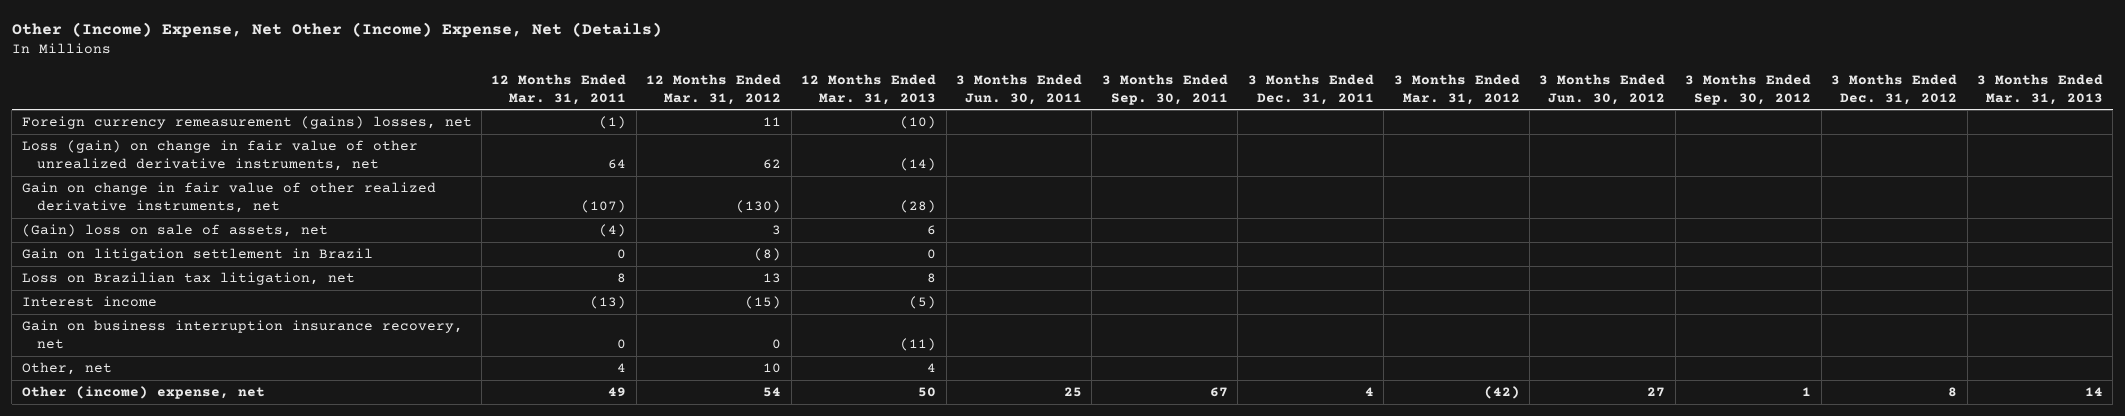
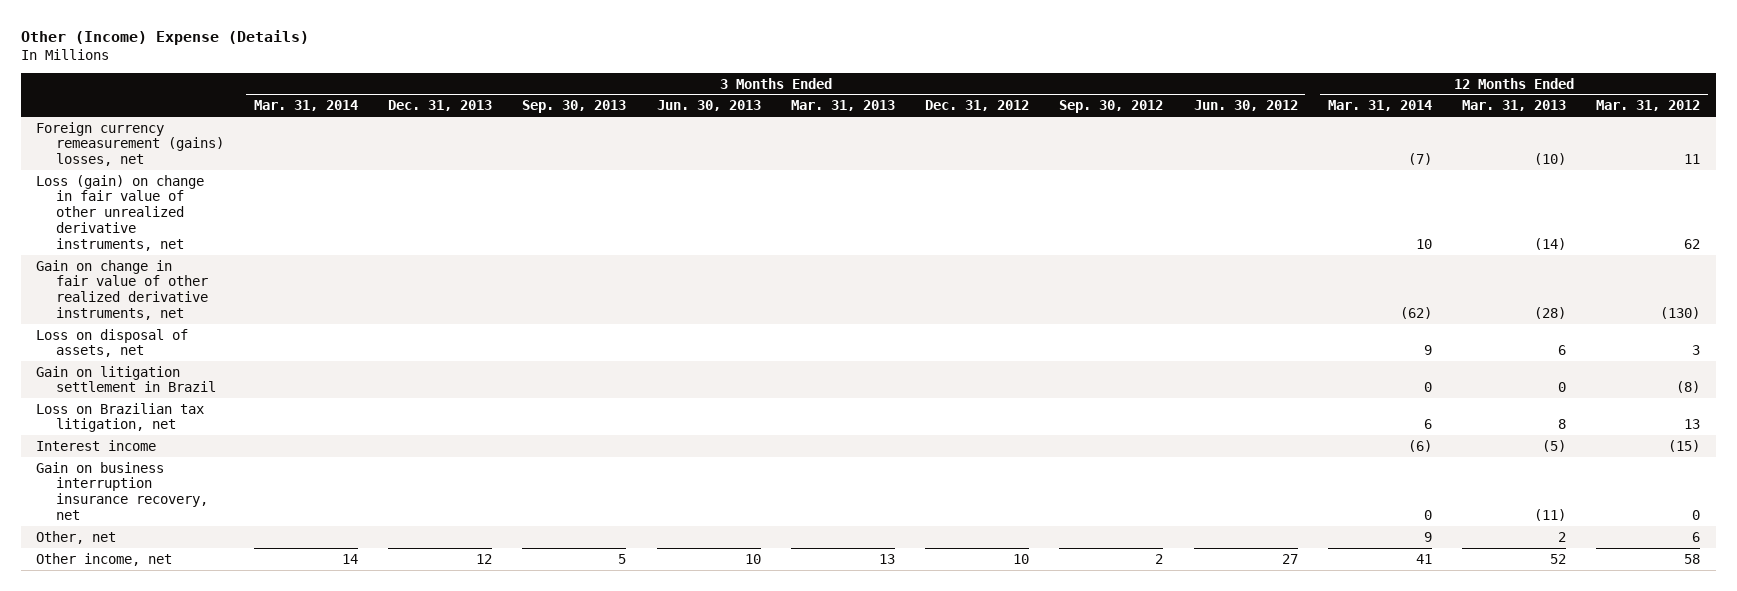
[11,21,662,38] Other (Income) Expense, Net Other (Income) Expense, Net (Details) -> [21,29,310,45] Other (Income) Expense (Details)
[491,73,627,105] 12 Months Ended Mar. 31, 2011 -> none
[955,73,1082,105] 3 Months Ended Jun. 30, 2011 -> none
[1101,73,1228,105] 3 Months Ended Sep. 30, 2011 -> none
[1247,73,1374,105] 3 Months Ended Dec. 31, 2011 -> none
[1393,73,1520,105] 3 Months Ended Mar. 31, 2012 -> none
none -> [253,100,358,112] Mar. 31, 2014
none -> [388,100,493,112] Dec. 31, 2013
none -> [522,100,627,114] Sep. 30, 2013
none -> [656,100,761,112] Jun. 30, 2013
none -> [1327,100,1432,112] Mar. 31, 2014
[21,224,328,238] (Gain) loss on sale of assets, net -> [36,328,189,358] Loss on disposal of assets, net
[763,363,782,374] 10 -> [1692,531,1701,542] 6
[927,363,937,373] 4 -> [1558,531,1567,542] 2
[21,386,265,400] Other (income) expense, net -> [36,552,173,566] Other income, net
[763,387,782,398] 54 -> [1684,553,1701,564] 58
[918,387,937,398] 50 -> [1550,553,1567,564] 52
[1802,387,1812,397] 1 -> [1155,553,1164,564] 2
[1948,387,1958,398] 8 -> [1013,553,1030,564] 10
[2084,387,2103,397] 14 -> [878,553,895,564] 13

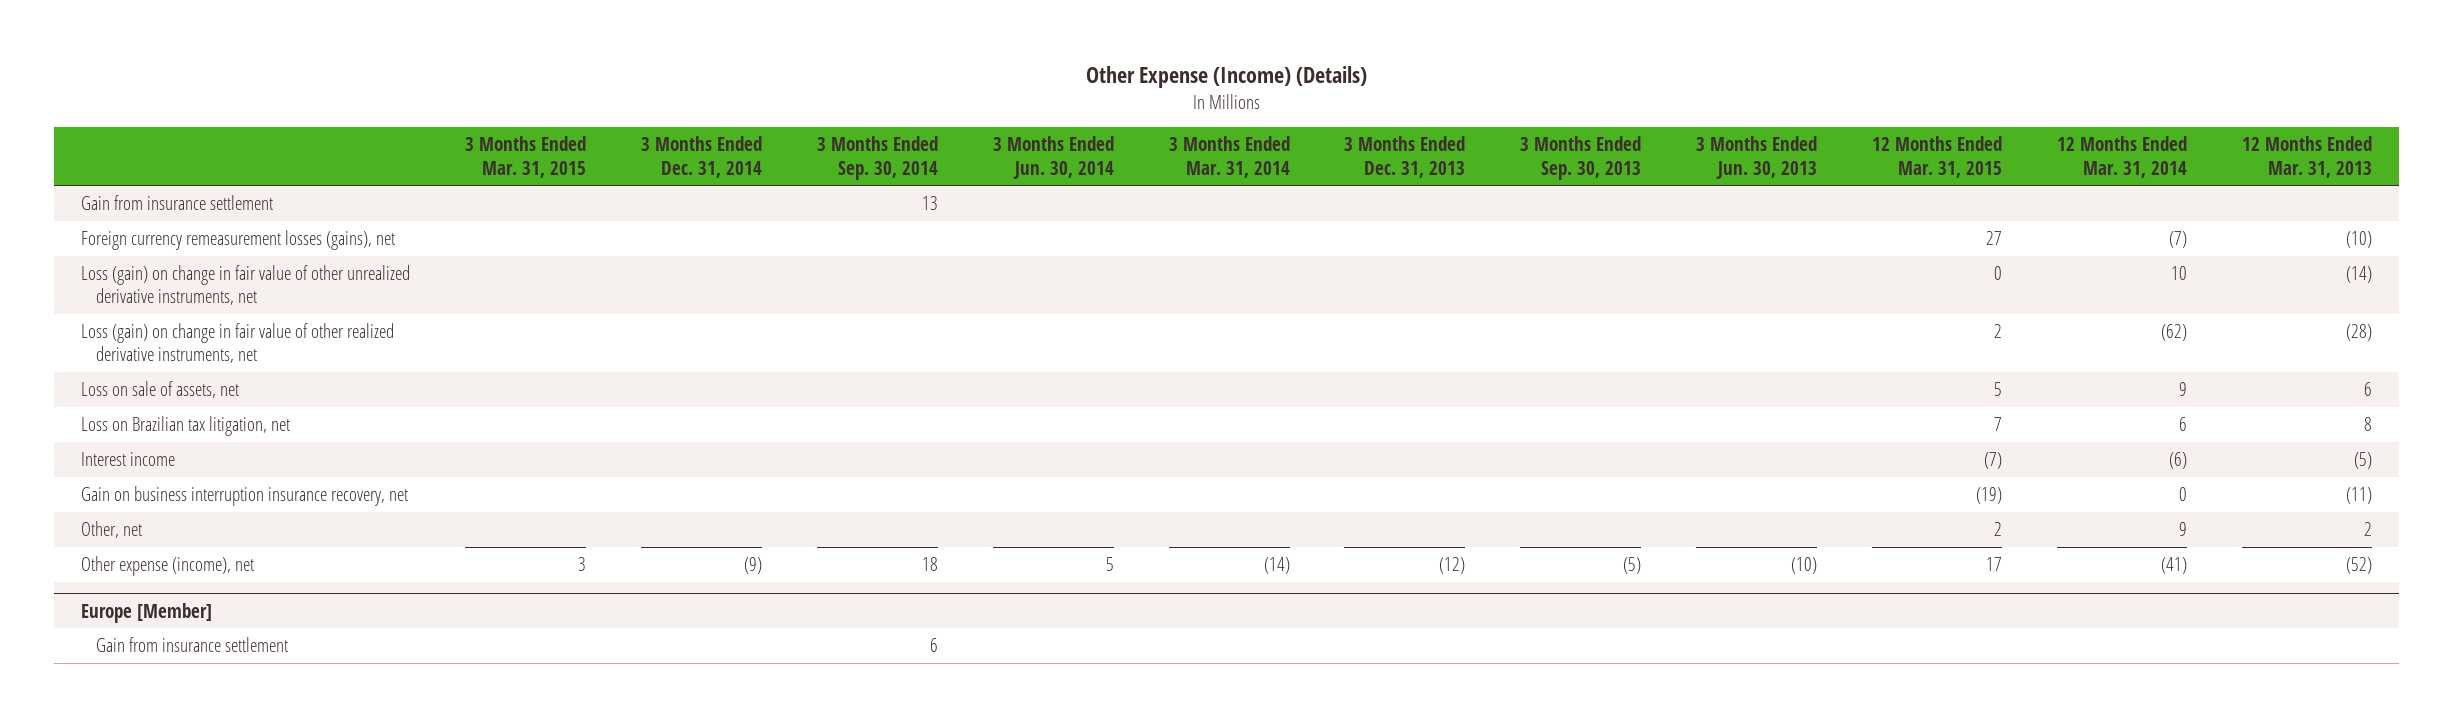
[21,29,310,45] Other (Income) Expense (Details) -> [1085,66,1367,89] Other Expense (Income) (Details)
[790,100,895,112] Mar. 31, 2013 -> none
[925,100,1030,112] Dec. 31, 2012 -> none
[1059,100,1164,114] Sep. 30, 2012 -> none
[1193,100,1298,112] Jun. 30, 2012 -> none
[1596,100,1701,112] Mar. 31, 2012 -> none
none -> [464,136,586,178] 3 Months Ended Mar. 31, 2015
none -> [640,136,762,178] 3 Months Ended Dec. 31, 2014
none -> [816,136,938,180] 3 Months Ended Sep. 30, 2014
none -> [992,136,1114,179] 3 Months Ended Jun. 30, 2014
none -> [1872,136,2003,178] 12 Months Ended Mar. 31, 2015
none -> [81,194,274,210] Gain from insurance settlement
[36,121,224,167] Foreign currency remeasurement (gains) losses, net -> [81,229,396,250] Foreign currency remeasurement losses (gains), net
[36,365,216,393] Gain on litigation settlement in Brazil -> none
[36,259,208,320] Gain on change in fair value of other realized derivative instruments, net -> [81,322,395,364] Loss (gain) on change in fair value of other realized derivative instruments, net
[36,328,189,358] Loss on disposal of assets, net -> [81,380,240,398] Loss on sale of assets, net
[36,552,173,566] Other income, net -> [81,555,255,576] Other expense (income), net
[341,553,358,564] 14 -> [1263,556,1290,574] (14)
[476,553,493,564] 12 -> [1439,556,1466,574] (12)
[618,553,627,564] 5 -> [1623,556,1642,574] (5)
[744,553,761,564] 10 -> [1791,556,1818,574] (10)
[1415,553,1432,564] 41 -> [2161,556,2188,574] (41)
[1550,553,1567,564] 52 -> [2345,556,2372,574] (52)
none -> [81,602,213,623] Europe [Member]
none -> [95,636,288,652] Gain from insurance settlement

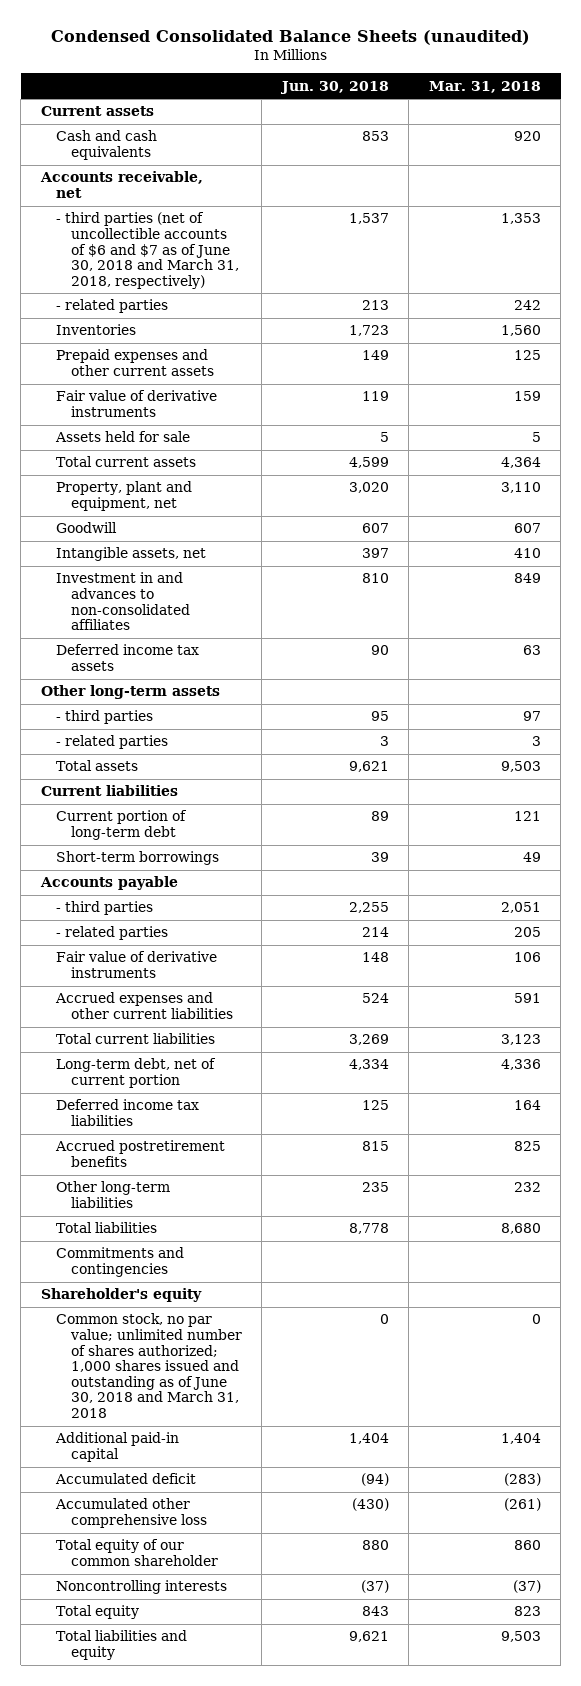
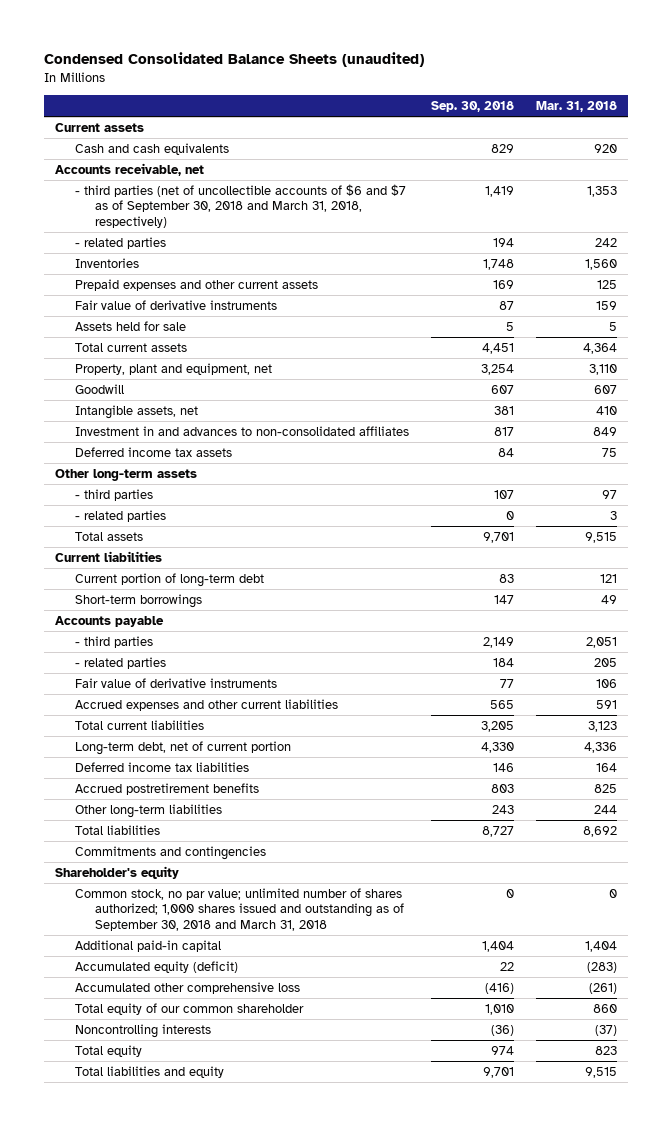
[279,80,389,94] Jun. 30, 2018 -> none
none -> [431,101,515,113] Sep. 30, 2018
[55,212,239,289] - third parties (net of uncollectible accounts of $6 and $7 as of June 30, 2018 and March 31, 2018, respectively) -> [75,184,407,228] - third parties (net of uncollectible accounts of $6 and $7 as of September 30, 2018 and March 31, 2018, respectively)
[522,645,541,656] 63 -> [602,448,618,458] 75
[500,761,541,773] 9,503 -> [585,532,618,544] 9,515
[513,1182,541,1193] 232 -> [594,805,618,815] 244
[500,1223,541,1235] 8,680 -> [583,826,618,838] 8,692
[55,1313,242,1418] Common stock, no par value; unlimited number of shares authorized; 1,000 shares issued and outstanding as of June 30, 2018 and March 31, 2018 -> [75,888,405,931] Common stock, no par value; unlimited number of shares authorized; 1,000 shares issued and outstanding as of September 30, 2018 and March 31, 2018
[54,1473,196,1485] Accumulated deficit -> [75,961,239,974] Accumulated equity (deficit)
[500,1631,541,1643] 9,503 -> [585,1067,618,1079] 9,515

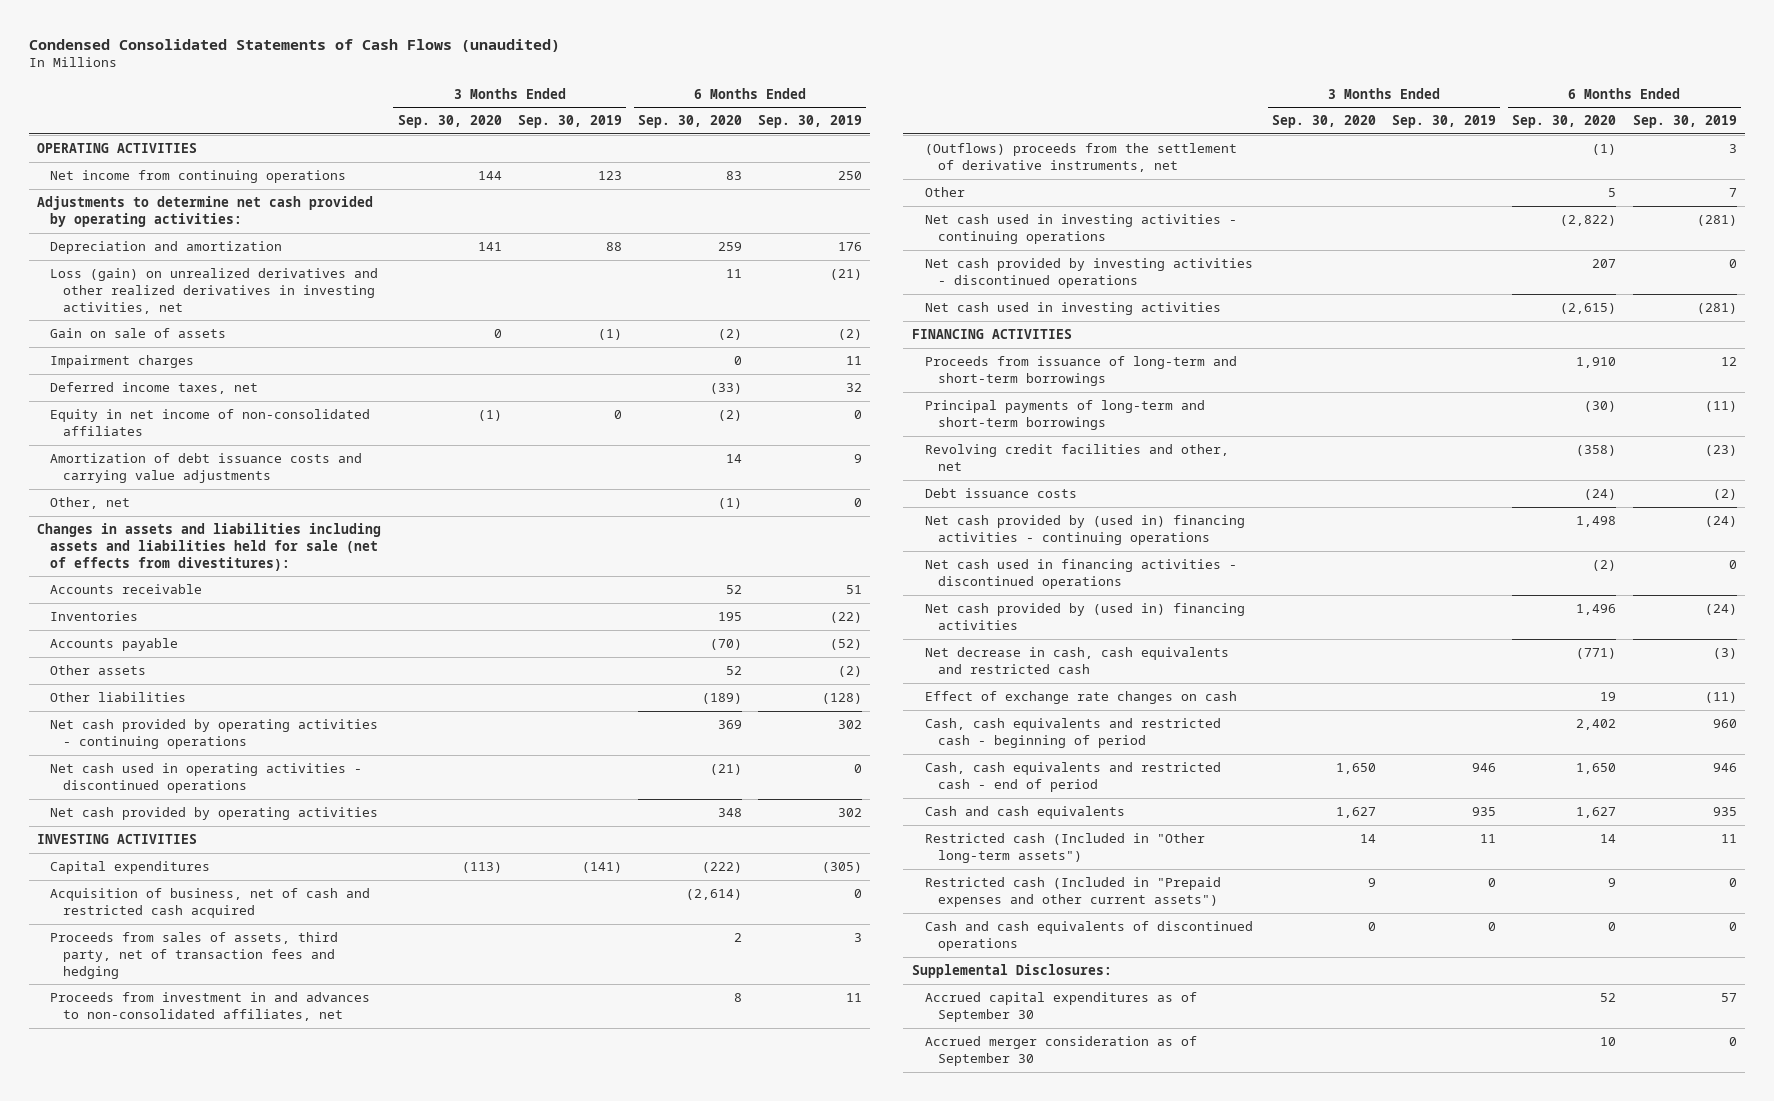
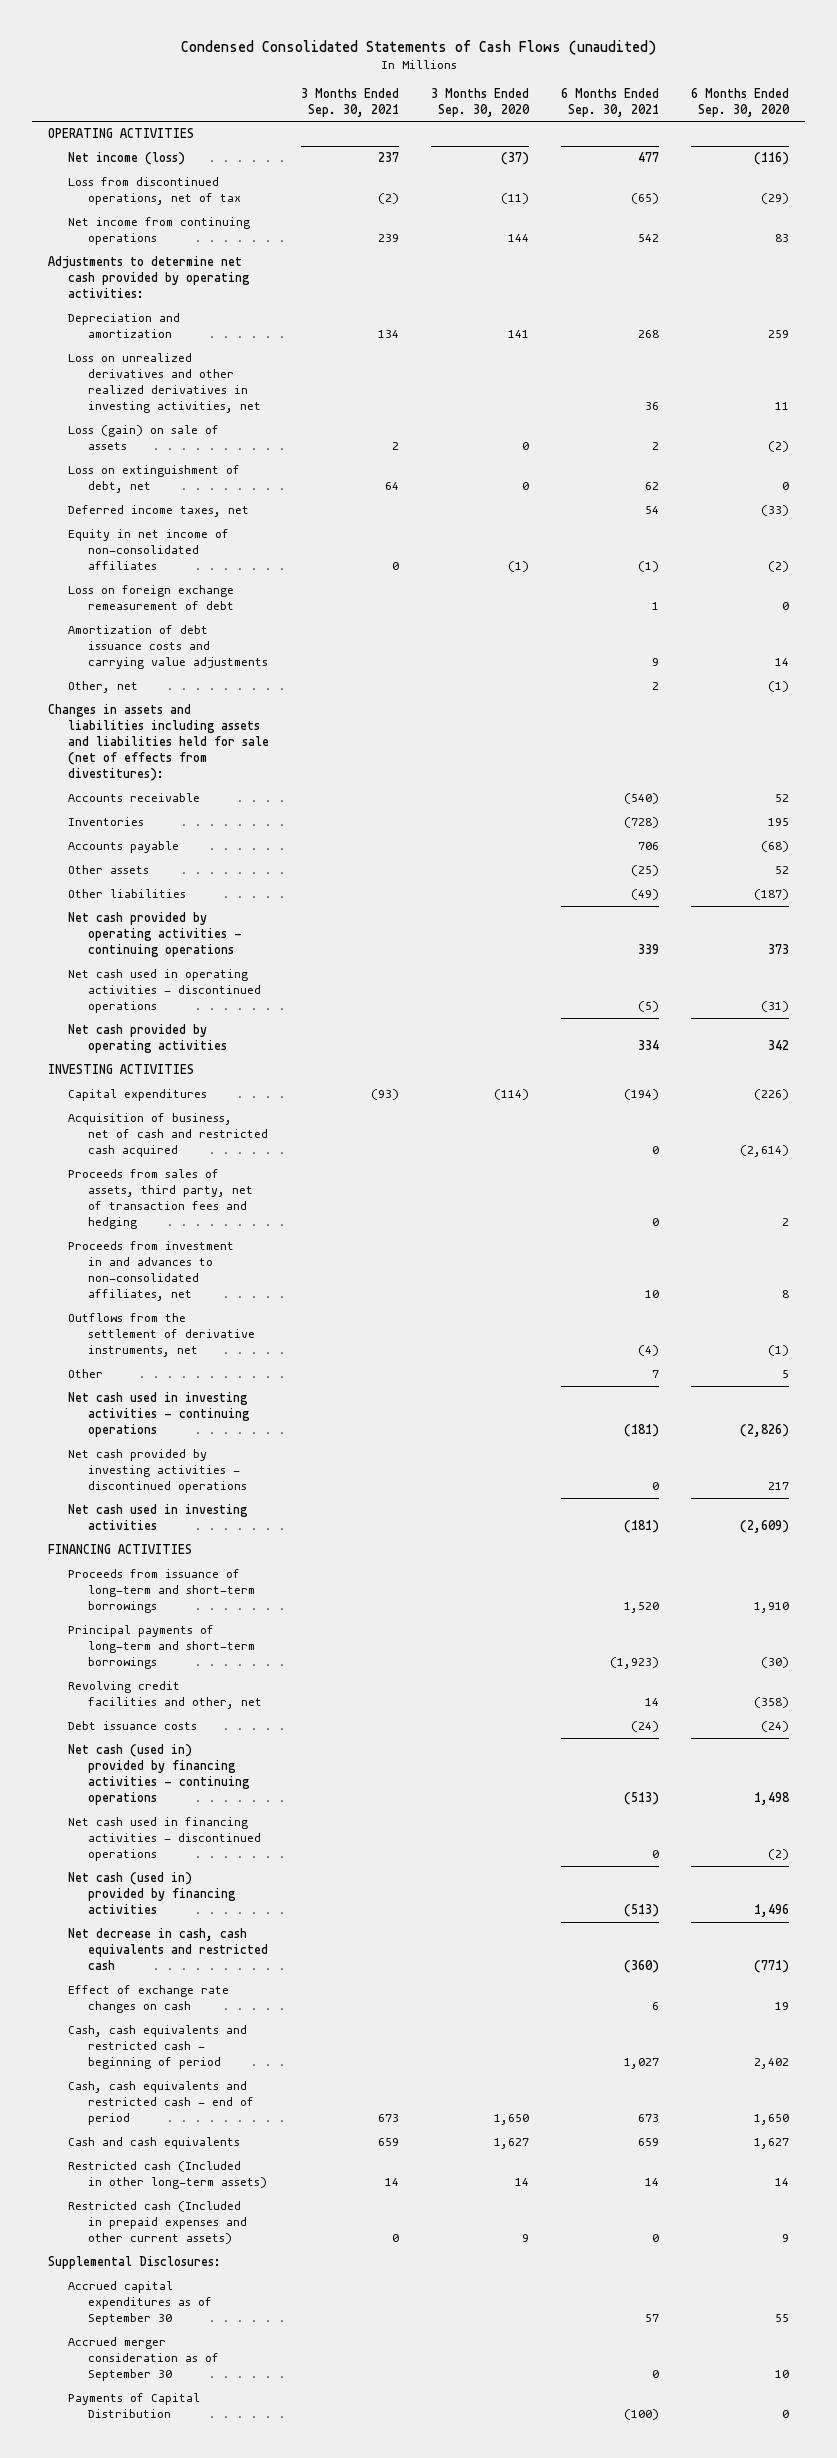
[517,115,622,129] Sep. 30, 2019 -> none
[758,115,863,129] Sep. 30, 2019 -> none
none -> [301,87,400,117] 3 Months Ended Sep. 30, 2021
none -> [561,87,660,117] 6 Months Ended Sep. 30, 2021
none -> [67,152,185,166] Net income (loss)
none -> [67,177,242,206] Loss from discontinued operations, net of tax
[50,355,195,369] Impairment charges -> none
[50,268,379,314] Loss (gain) on unrealized derivatives and other realized derivatives in investing activities, net -> [67,353,262,414] Loss on unrealized derivatives and other realized derivatives in investing activities, net
[50,328,227,339] Gain on sale of assets -> [67,425,219,451] Loss (gain) on sale of assets
none -> [67,465,240,494] Loss on extinguishment of debt, net
none -> [67,585,235,611] Loss on foreign exchange remeasurement of debt
[710,639,743,651] (70) -> [761,841,790,853] (68)
[702,693,743,705] (189) -> [754,889,790,901] (187)
[718,720,743,730] 369 -> [768,944,790,955] 373
[710,764,743,776] (21) -> [761,1001,790,1013] (31)
[718,808,743,818] 348 -> [768,1040,790,1051] 342
[461,862,502,874] (113) -> [494,1089,530,1101] (114)
[702,862,743,874] (222) -> [754,1089,790,1101] (226)
[924,143,1237,172] (Outflows) proceeds from the settlement of derivative instruments, net -> [67,1313,256,1358] Outflows from the settlement of derivative instruments, net
[1560,215,1617,227] (2,822) -> [740,1424,790,1438] (2,826)
[1592,259,1617,269] 207 -> [768,1482,790,1491] 217
[1560,303,1617,315] (2,615) -> [740,1520,790,1534] (2,609)
[924,515,1245,545] Net cash provided by (used in) financing activities - continuing operations -> [67,1744,251,1806] Net cash (used in) provided by financing activities - continuing operations
[924,603,1245,630] Net cash provided by (used in) financing activities -> [67,1872,237,1915] Net cash (used in) provided by financing activities
[924,921,1253,951] Cash and cash equivalents of discontinued operations -> none
[924,833,1205,863] Restricted cash (Included in "Other long-term assets") -> [67,2161,268,2190] Restricted cash (Included in other long-term assets)
[924,877,1221,907] Restricted cash (Included in "Prepaid expenses and other current assets") -> [67,2201,248,2245] Restricted cash (Included in prepaid expenses and other current assets)
[1600,993,1617,1003] 52 -> [775,2314,790,2323] 55
none -> [67,2393,200,2419] Payments of Capital Distribution

